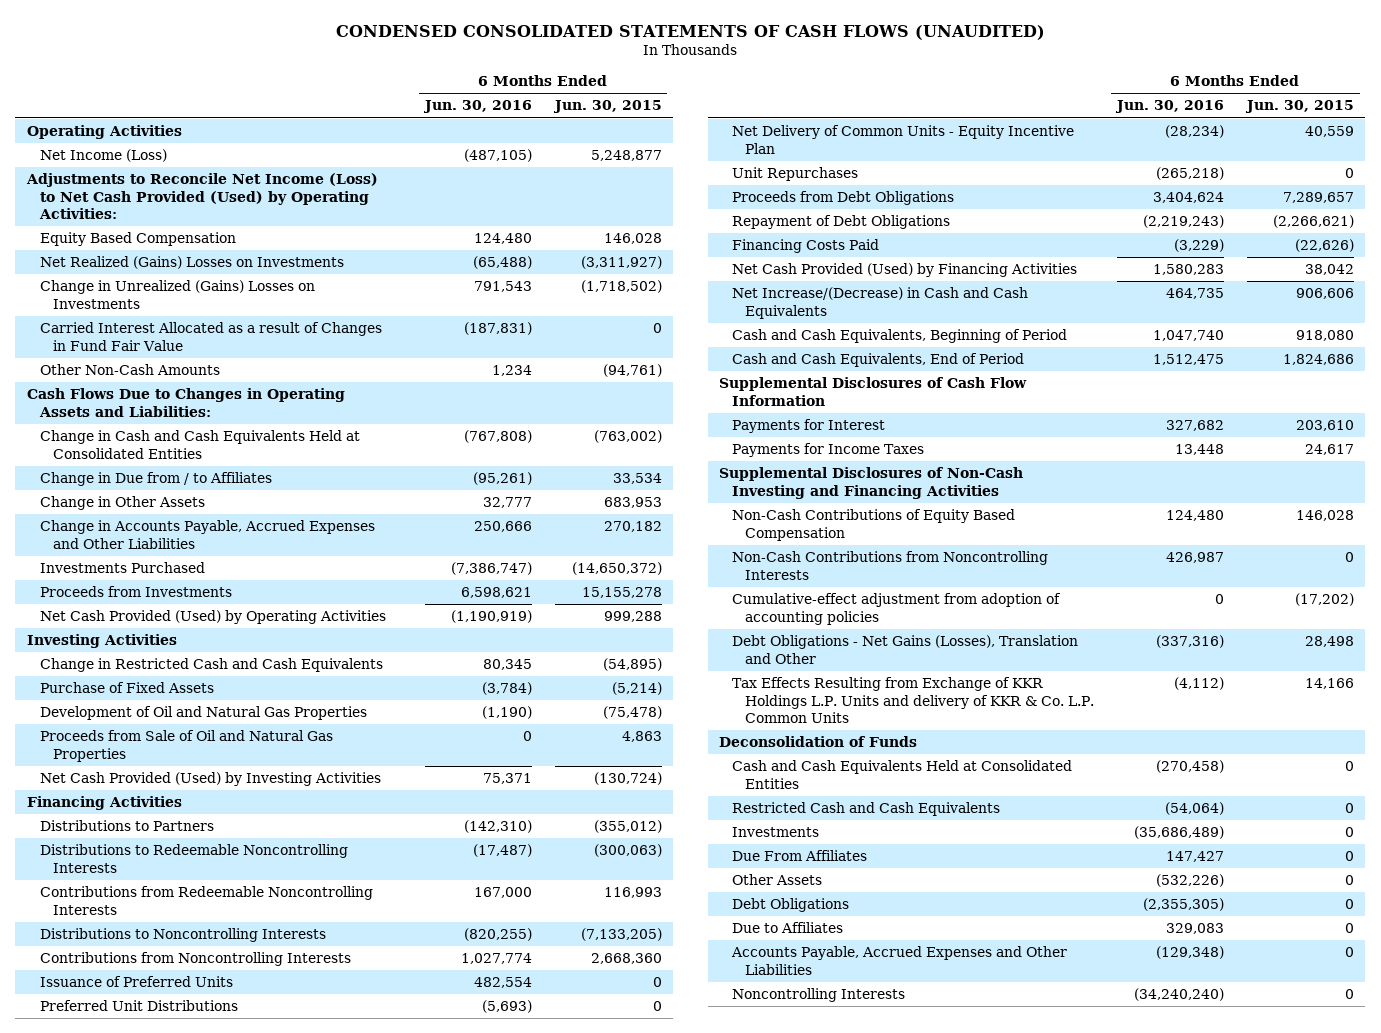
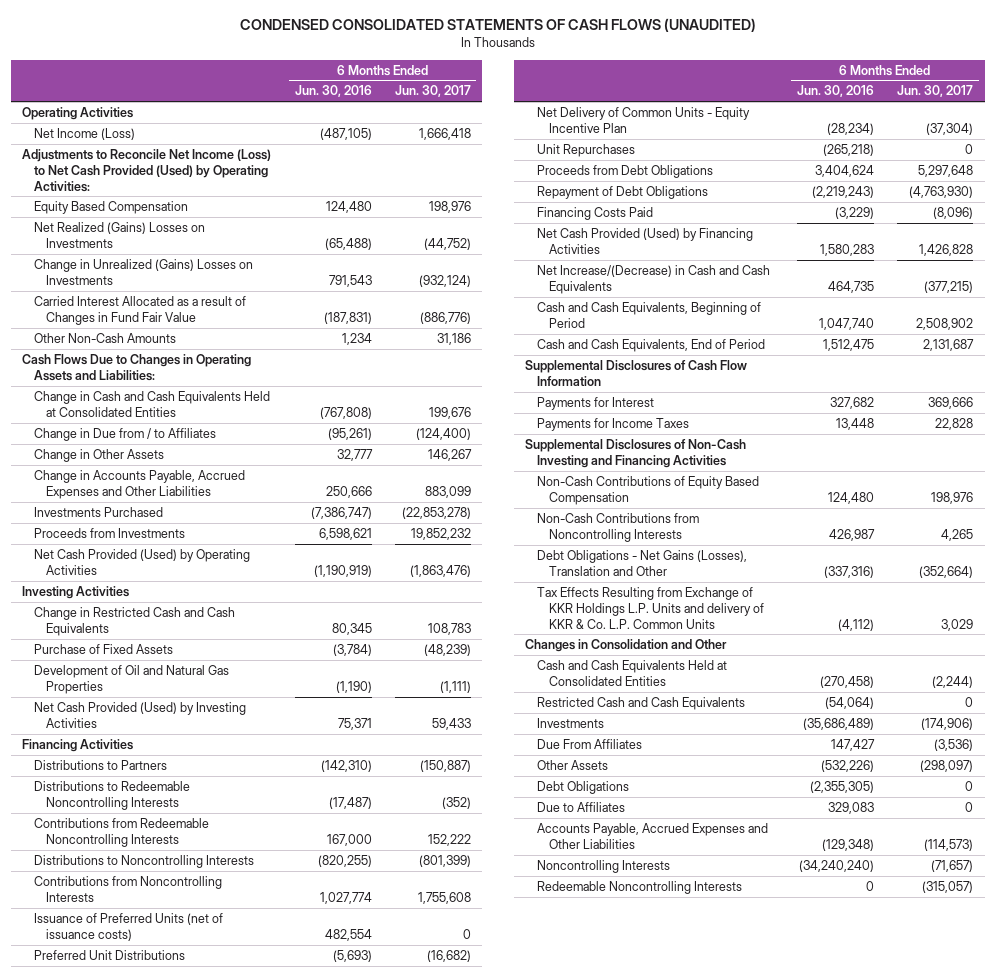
[552,100,662,114] Jun. 30, 2015 -> none
none -> [394,85,471,98] Jun. 30, 2017
[39,730,333,762] Proceeds from Sale of Oil and Natural Gas Properties -> none
[39,976,233,988] Issuance of Preferred Units -> [34,912,224,941] Issuance of Preferred Units (net of issuance costs)
[731,593,1061,625] Cumulative-effect adjustment from adoption of accounting policies -> none
[719,736,918,748] Deconsolidation of Funds -> [525,638,728,652] Changes in Consolidation and Other
none -> [537,880,743,894] Redeemable Noncontrolling Interests

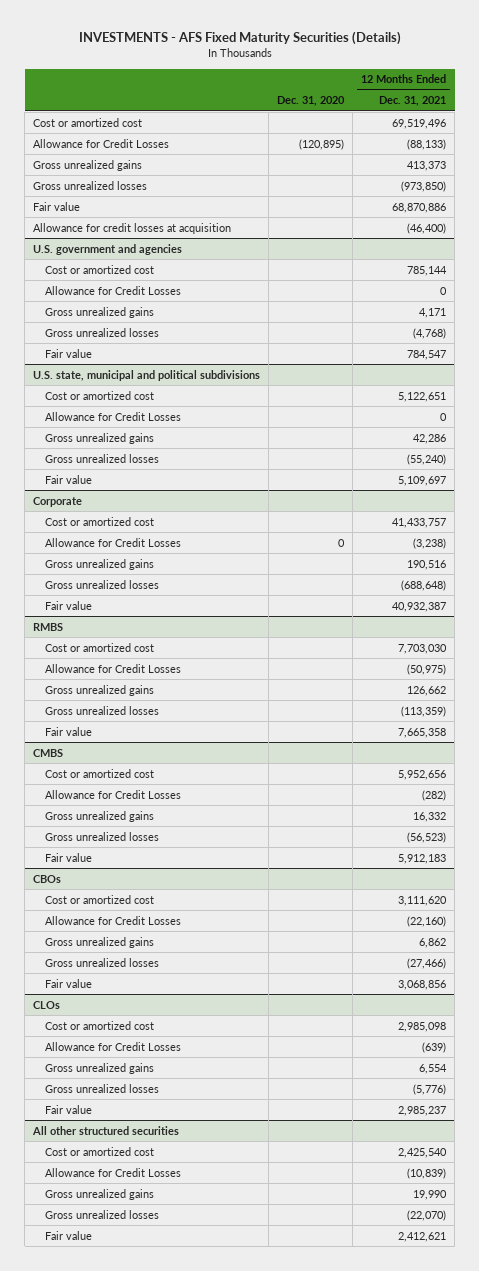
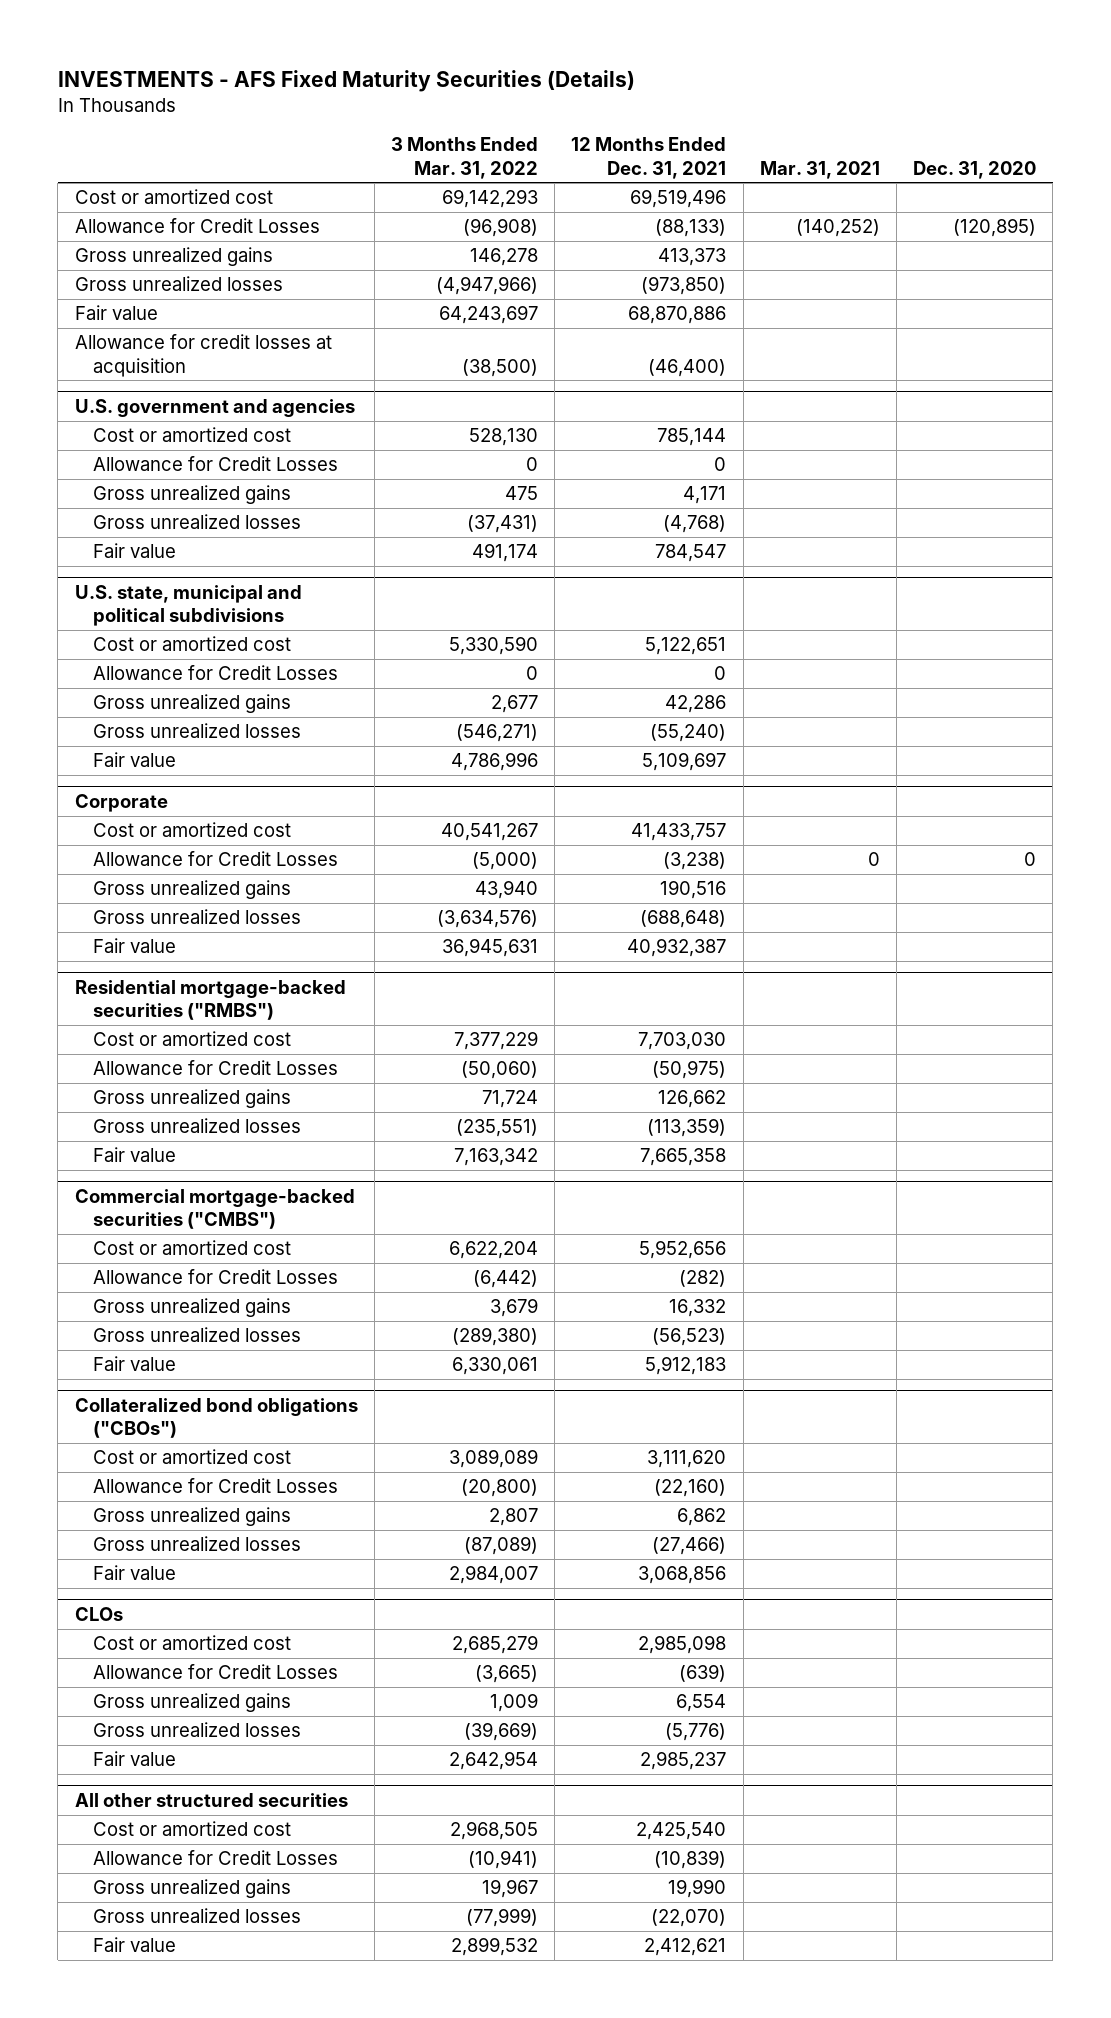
none -> [391,137,539,179] 3 Months Ended Mar. 31, 2022
none -> [759,160,880,179] Mar. 31, 2021
[33,622,64,631] RMBS -> [74,979,346,1021] Residential mortgage-backed securities ("RMBS")
[33,748,64,757] CMBS -> [74,1188,355,1230] Commercial mortgage-backed securities ("CMBS")
[33,874,62,883] CBOs -> [74,1397,358,1439] Collateralized bond obligations ("CBOs")

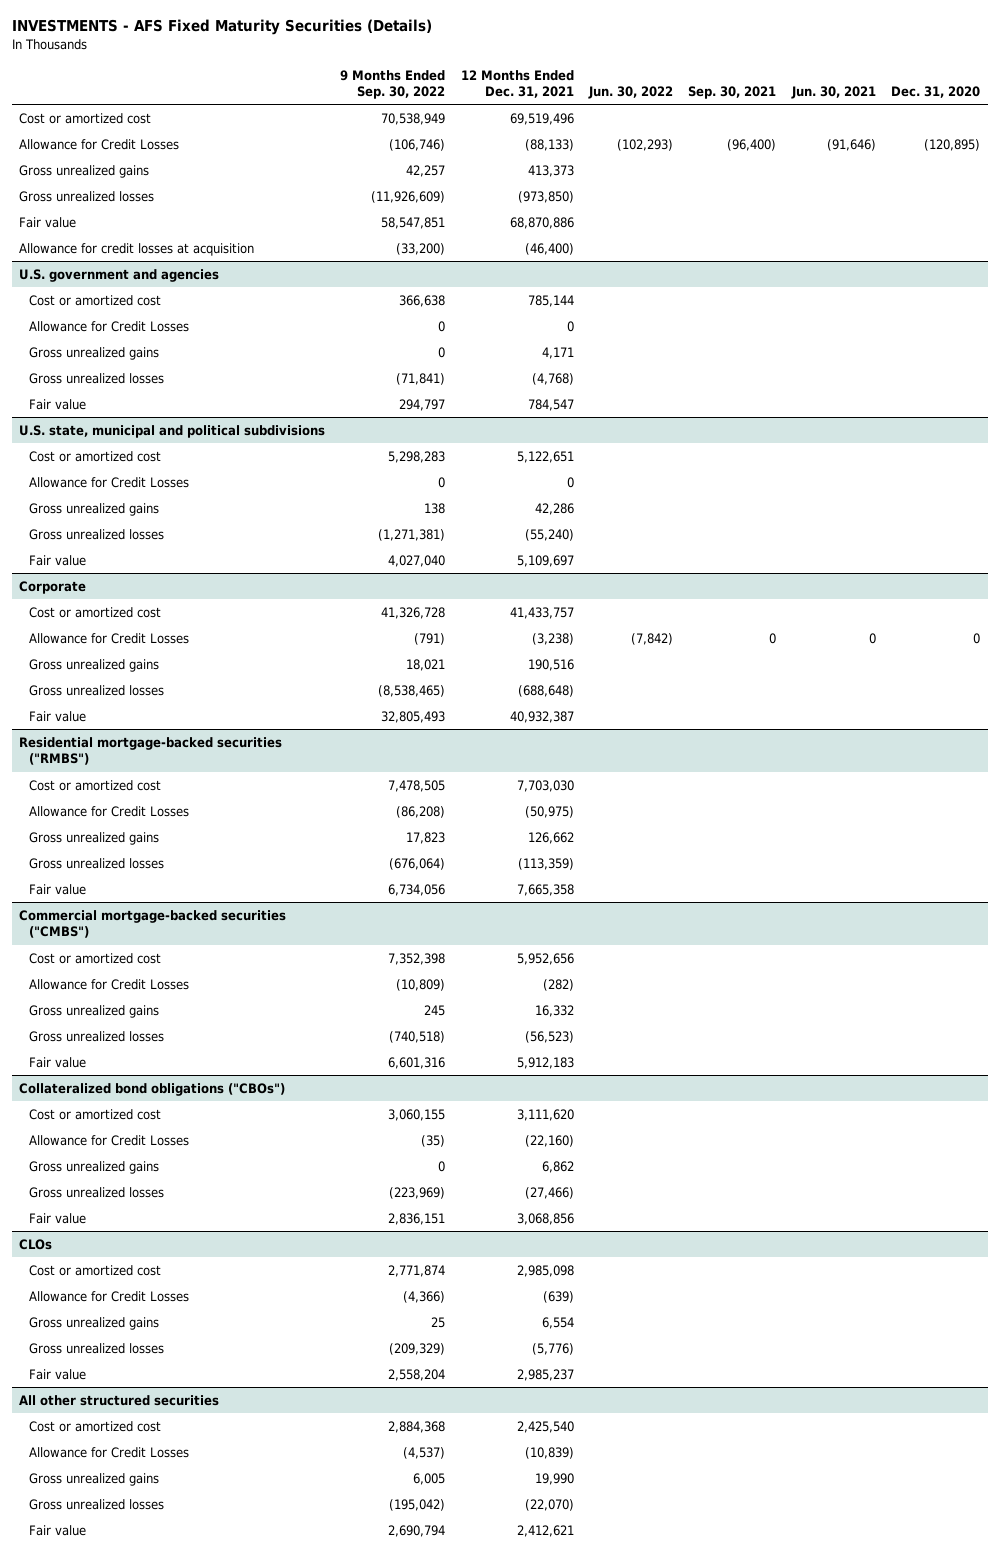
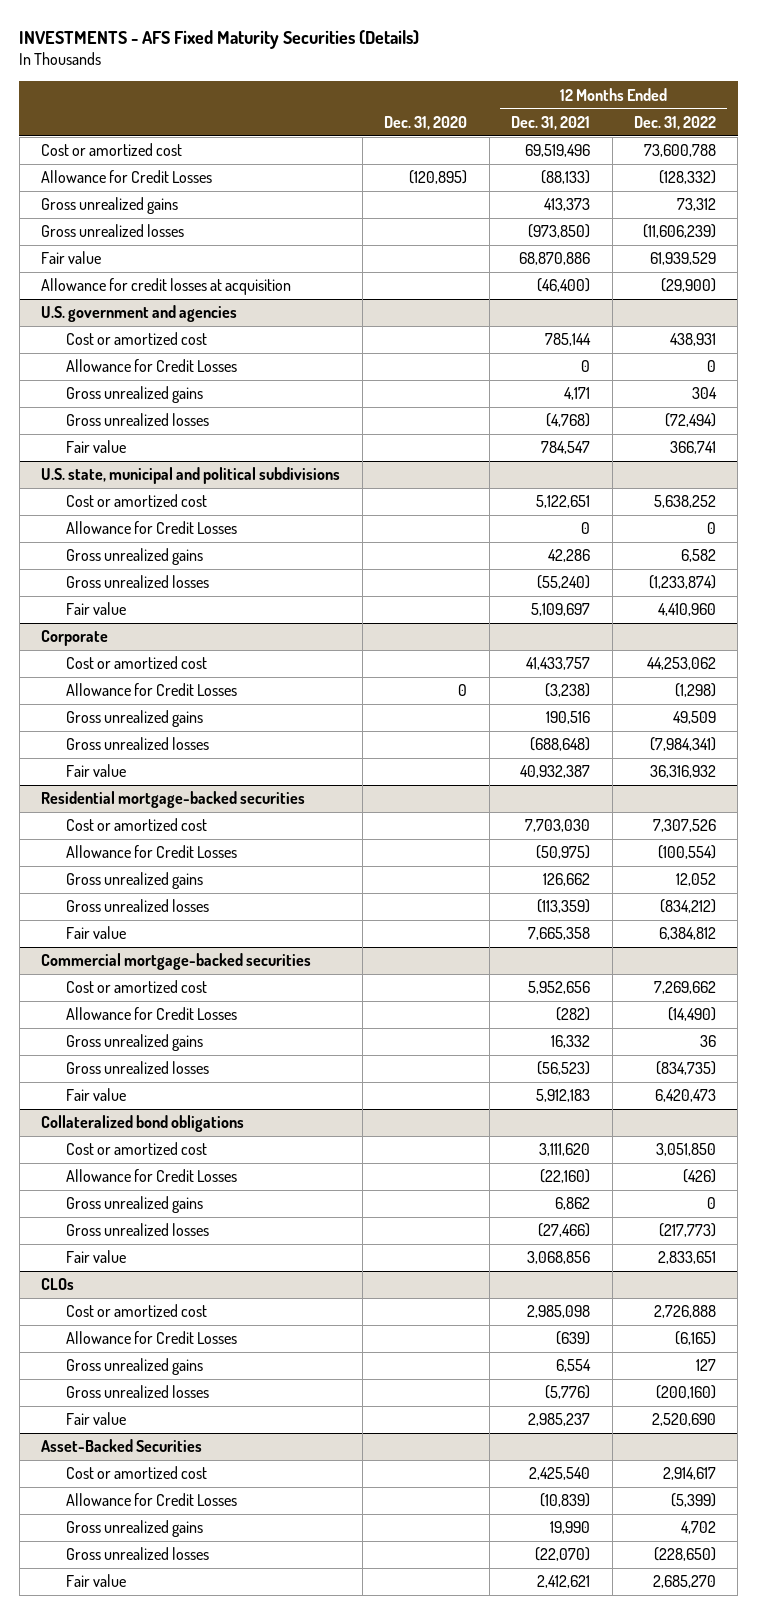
[340,69,446,99] 9 Months Ended Sep. 30, 2022 -> none
[588,85,674,99] Jun. 30, 2022 -> none
[688,85,777,99] Sep. 30, 2021 -> none
[790,85,876,99] Jun. 30, 2021 -> none
none -> [633,115,716,130] Dec. 31, 2022
[19,736,283,766] Residential mortgage-backed securities ("RMBS") -> [41,791,306,809] Residential mortgage-backed securities
[19,909,287,939] Commercial mortgage-backed securities ("CMBS") -> [41,953,312,971] Commercial mortgage-backed securities
[19,1082,286,1096] Collateralized bond obligations ("CBOs") -> [41,1115,245,1133] Collateralized bond obligations
[19,1394,220,1406] All other structured securities -> none
none -> [41,1439,203,1453] Asset-Backed Securities

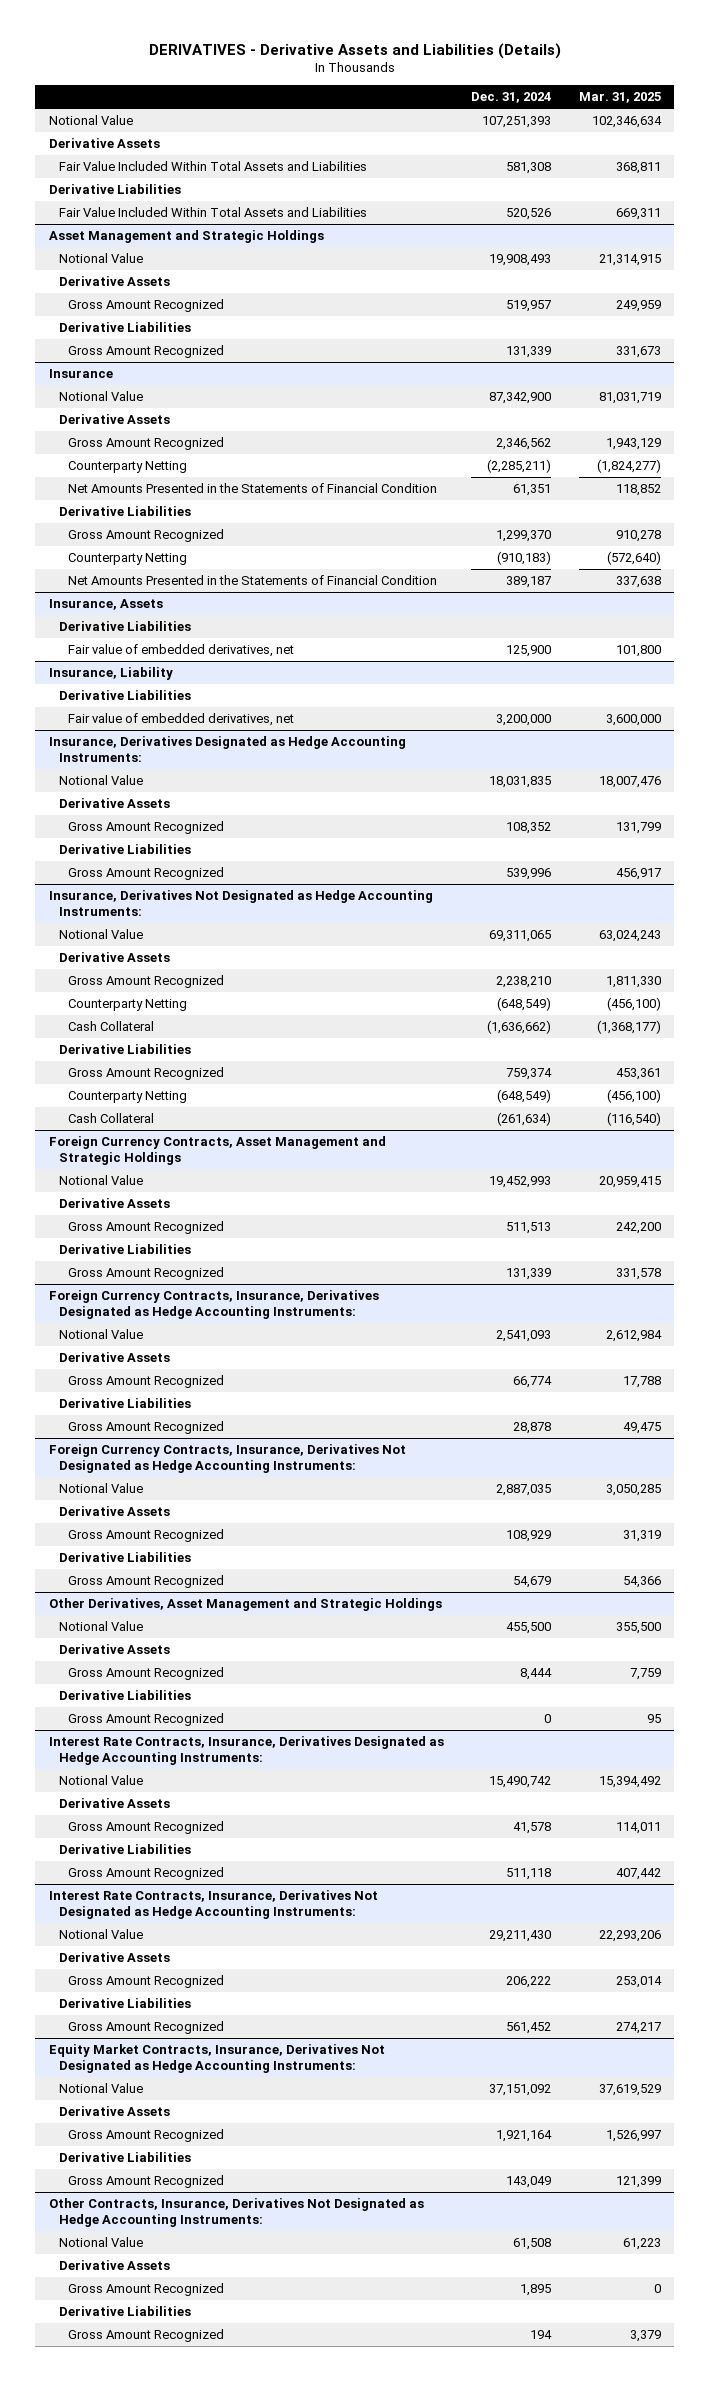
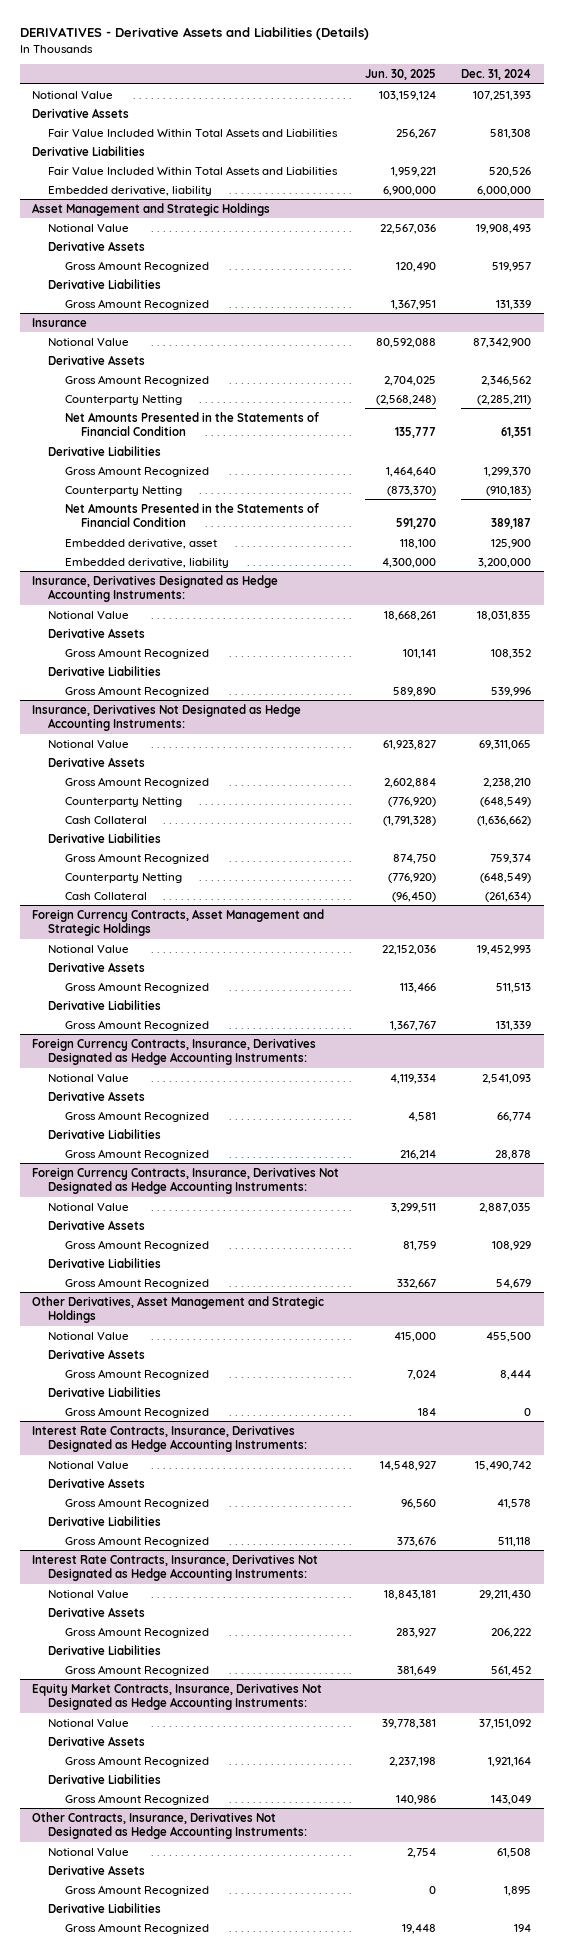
[578,92,661,104] Mar. 31, 2025 -> none
none -> [364,69,436,81] Jun. 30, 2025
none -> [48,185,213,196] Embedded derivative, liability
[48,599,163,611] Insurance, Assets -> none
[58,621,191,632] Derivative Liabilities -> none
[48,667,173,681] Insurance, Liability -> none
[58,690,191,701] Derivative Liabilities -> none
[68,713,295,727] Fair value of embedded derivatives, net -> none
[68,644,295,658] Fair value of embedded derivatives, net -> [64,538,217,549] Embedded derivative, asset
none -> [64,557,229,568] Embedded derivative, liability

